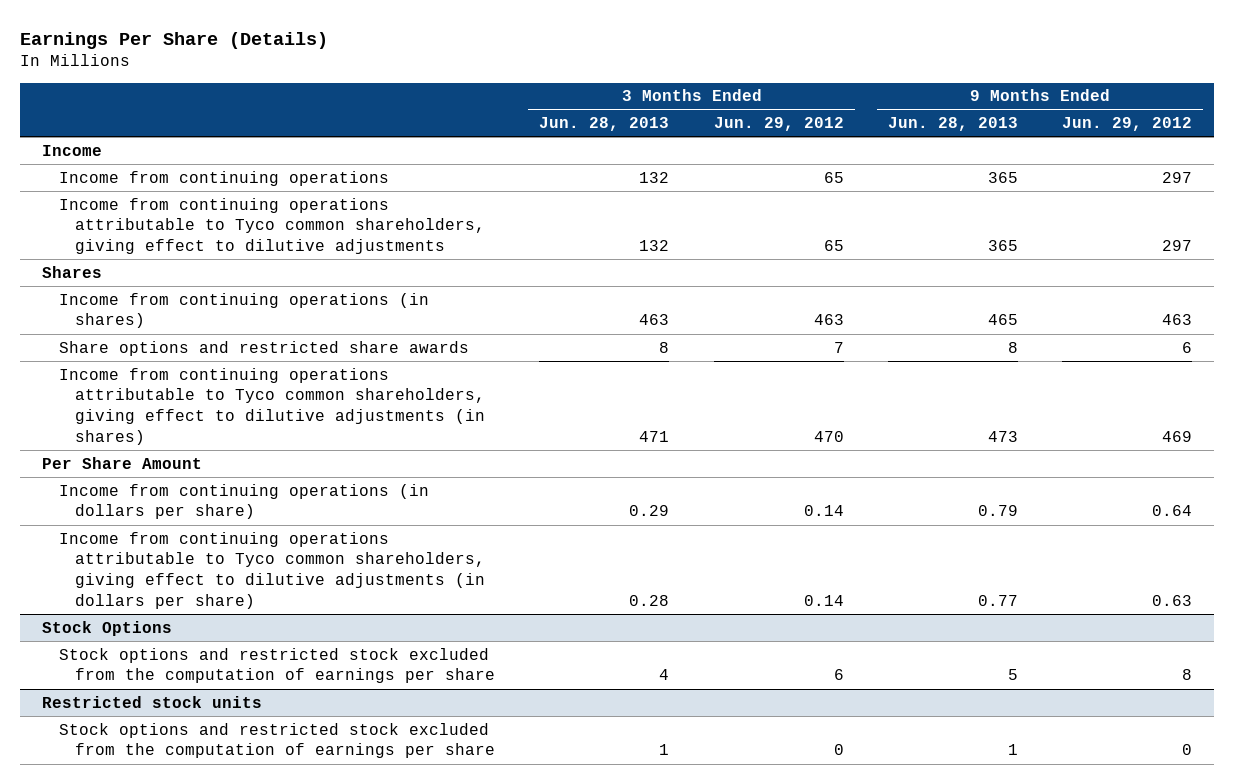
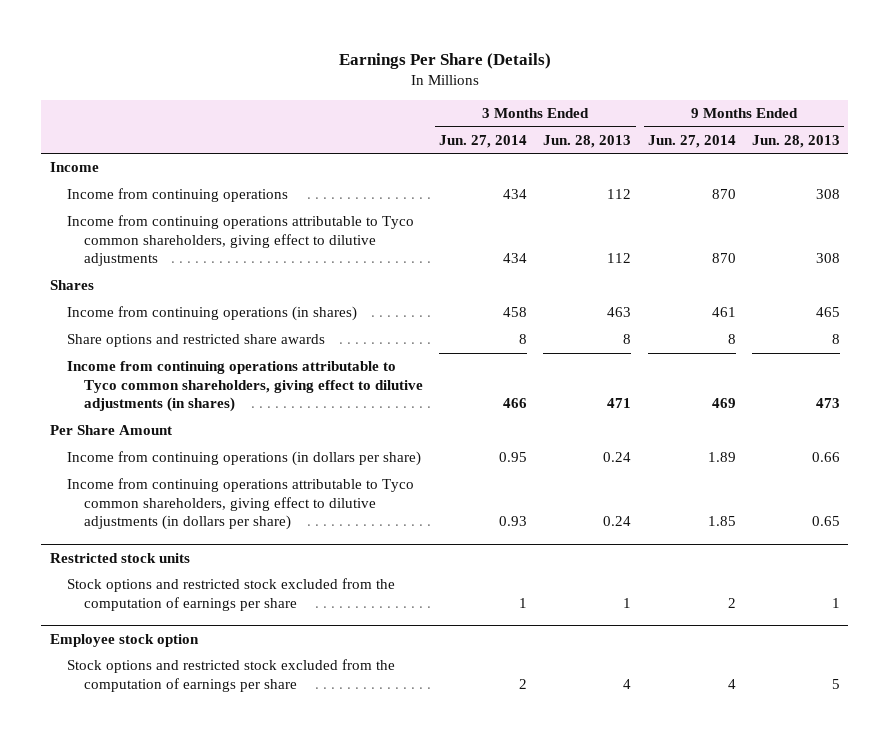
[713,117,844,132] Jun. 29, 2012 -> none
[1062,117,1193,132] Jun. 29, 2012 -> none
none -> [438,134,527,148] Jun. 27, 2014
none -> [647,134,736,148] Jun. 27, 2014
[639,171,670,183] 132 -> [607,189,632,200] 112
[988,171,1019,183] 365 -> [816,189,841,200] 308
[639,240,670,252] 132 -> [607,253,632,264] 112
[988,240,1019,252] 365 -> [816,253,841,264] 308
[41,620,172,636] Stock Options -> none
[58,647,496,684] Stock options and restricted stock excluded from the computation of earnings per share -> none
[629,505,670,517] 0.29 -> [603,452,632,463] 0.24
[978,505,1019,517] 0.79 -> [812,452,841,463] 0.66
[629,594,670,606] 0.28 -> [603,516,632,527] 0.24
[978,594,1019,606] 0.77 -> [812,516,841,527] 0.65
none -> [49,633,199,647] Employee stock option
none -> [66,659,395,692] Stock options and restricted stock excluded from the computation of earnings per share

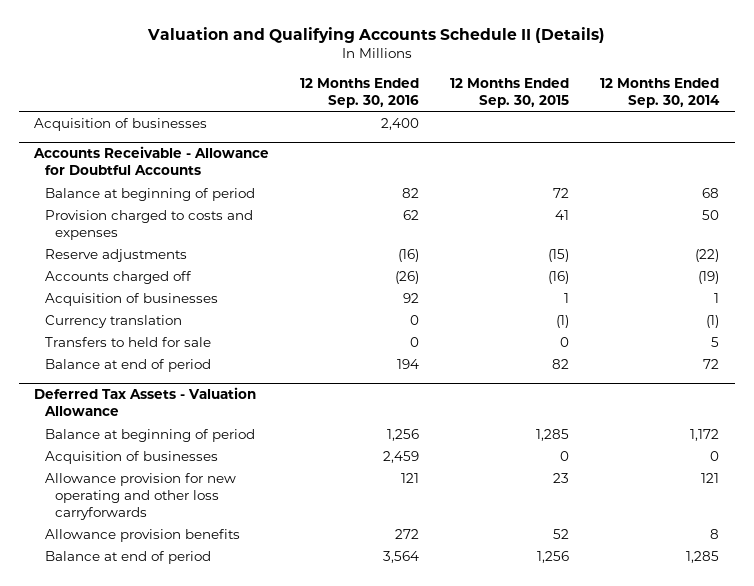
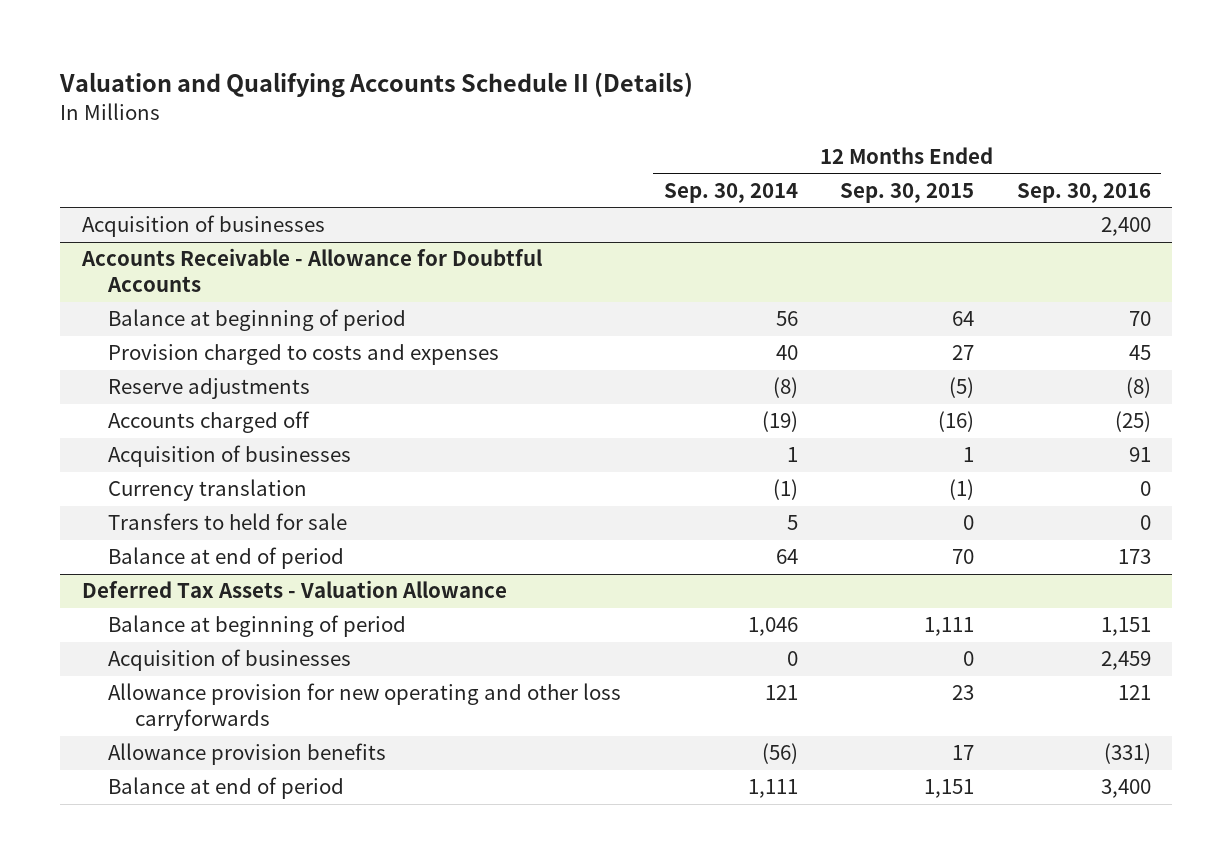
[402,187,420,198] 82 -> [1128,311,1151,327] 70
[553,187,570,198] 72 -> [952,311,975,327] 64
[702,187,720,198] 68 -> [775,311,798,327] 56
[403,209,420,220] 62 -> [1128,345,1151,361] 45
[555,209,570,220] 41 -> [952,345,975,361] 27
[702,209,720,220] 50 -> [775,345,798,361] 40
[398,248,420,262] (16) -> [1125,377,1151,399] (8)
[548,248,570,262] (15) -> [949,377,975,399] (5)
[695,248,720,262] (22) -> [772,377,798,399] (8)
[395,270,420,284] (26) -> [1114,411,1151,433] (25)
[403,292,420,303] 92 -> [1128,447,1151,463] 91
[397,358,420,369] 194 -> [1117,549,1151,565] 173
[552,358,570,369] 82 -> [952,549,975,565] 70
[703,358,720,369] 72 -> [775,549,798,565] 64
[387,428,420,441] 1,256 -> [1100,617,1151,637] 1,151
[536,428,570,441] 1,285 -> [924,617,975,637] 1,111
[690,428,720,441] 1,172 -> [747,617,798,637] 1,046
[395,528,420,539] 272 -> [1103,743,1151,765] (331)
[553,528,570,539] 52 -> [952,745,975,761] 17
[710,528,720,539] 8 -> [761,743,798,765] (56)
[383,550,420,563] 3,564 -> [1100,779,1151,799] 3,400
[537,550,570,563] 1,256 -> [924,779,975,799] 1,151
[686,550,720,563] 1,285 -> [747,779,798,799] 1,111

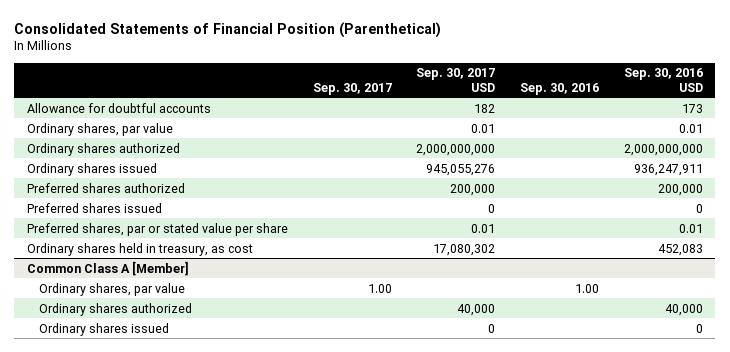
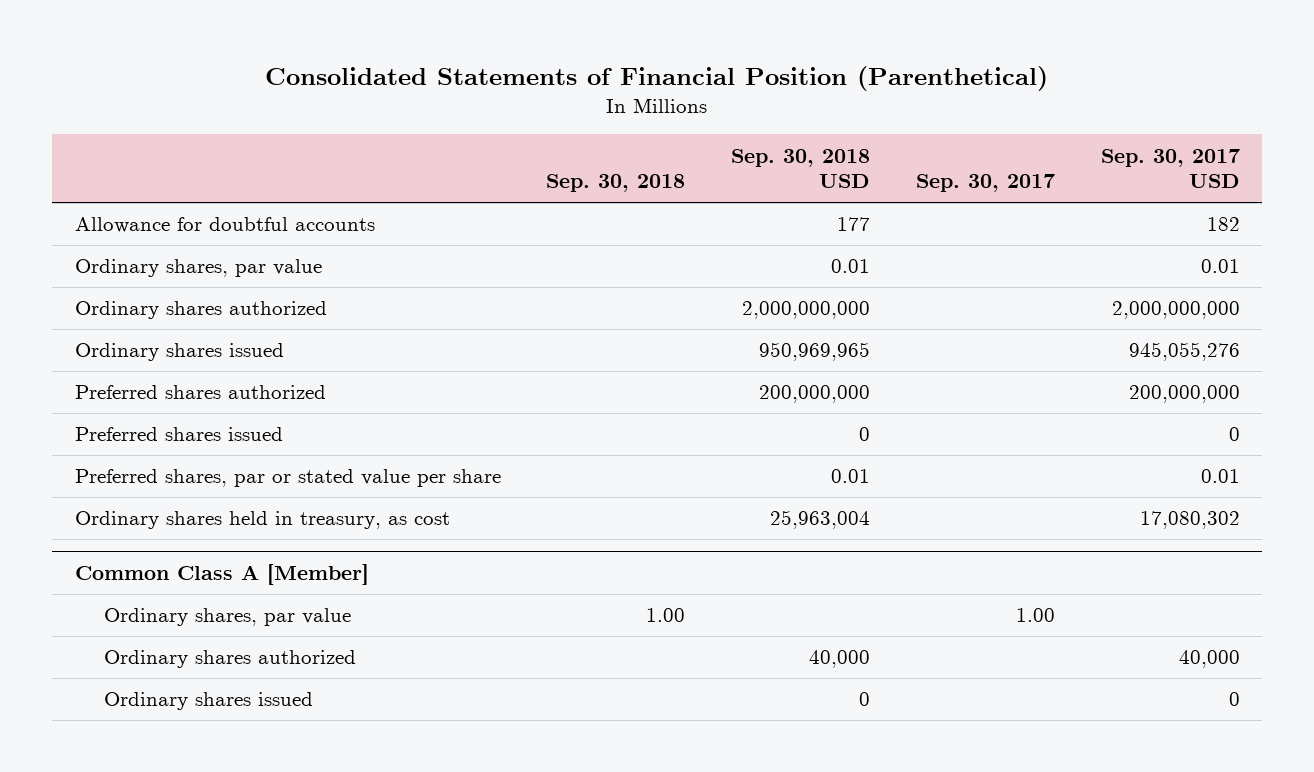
[519,82,599,95] Sep. 30, 2016 -> none
[623,68,703,92] Sep. 30, 2016 USD -> none
none -> [546,174,686,193] Sep. 30, 2018
none -> [731,148,871,189] Sep. 30, 2018 USD
[450,183,496,196] 200,000 -> [1128,385,1240,404] 200,000,000

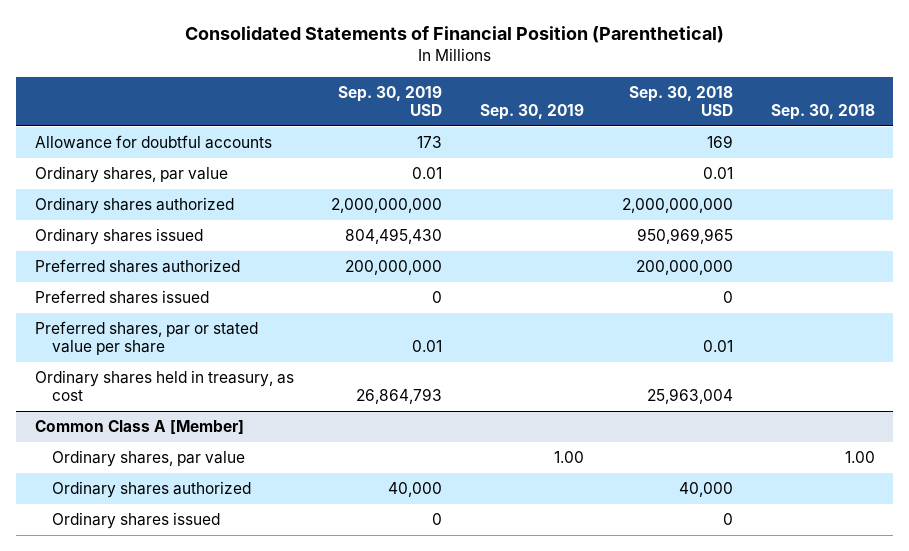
[915,174,1055,193] Sep. 30, 2017 -> none
[1100,148,1240,189] Sep. 30, 2017 USD -> none
none -> [338,86,443,117] Sep. 30, 2019 USD
none -> [480,104,585,121] Sep. 30, 2019
[837,217,871,232] 177 -> [706,134,733,148] 169

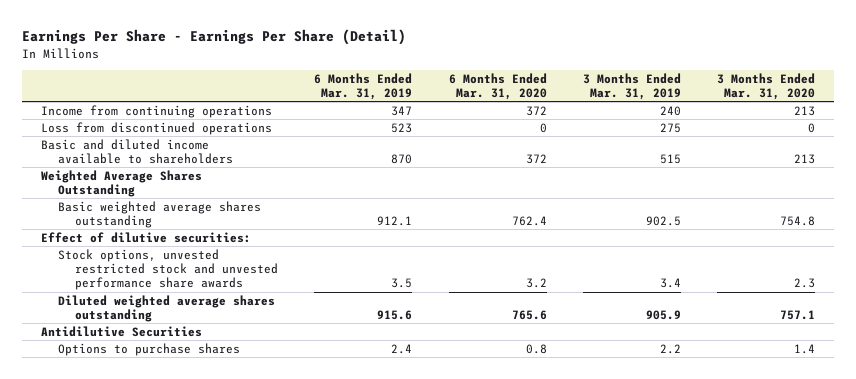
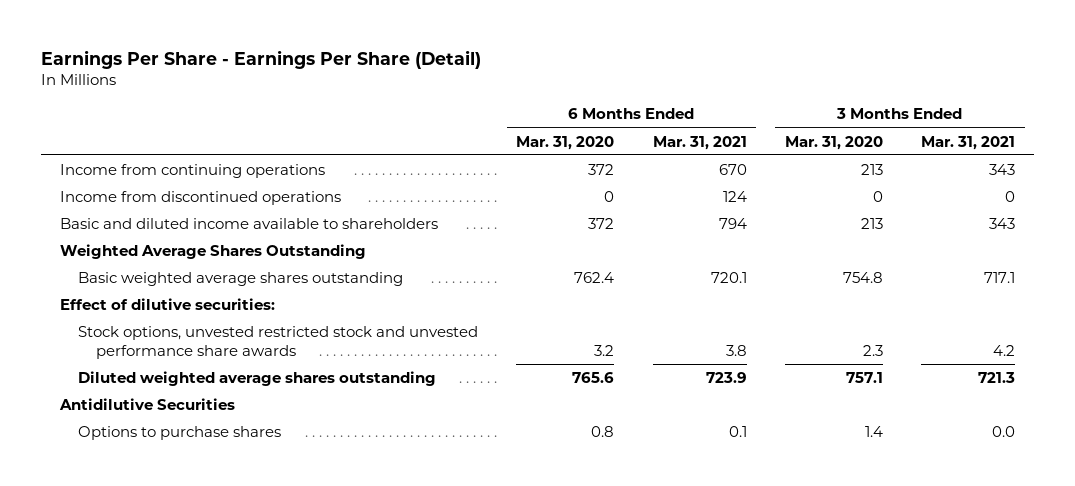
[314,72,413,101] 6 Months Ended Mar. 31, 2019 -> none
[583,72,682,101] 3 Months Ended Mar. 31, 2019 -> none
none -> [652,135,747,150] Mar. 31, 2021
none -> [921,135,1016,150] Mar. 31, 2021
[40,121,272,135] Loss from discontinued operations -> [60,190,342,205] Income from discontinued operations

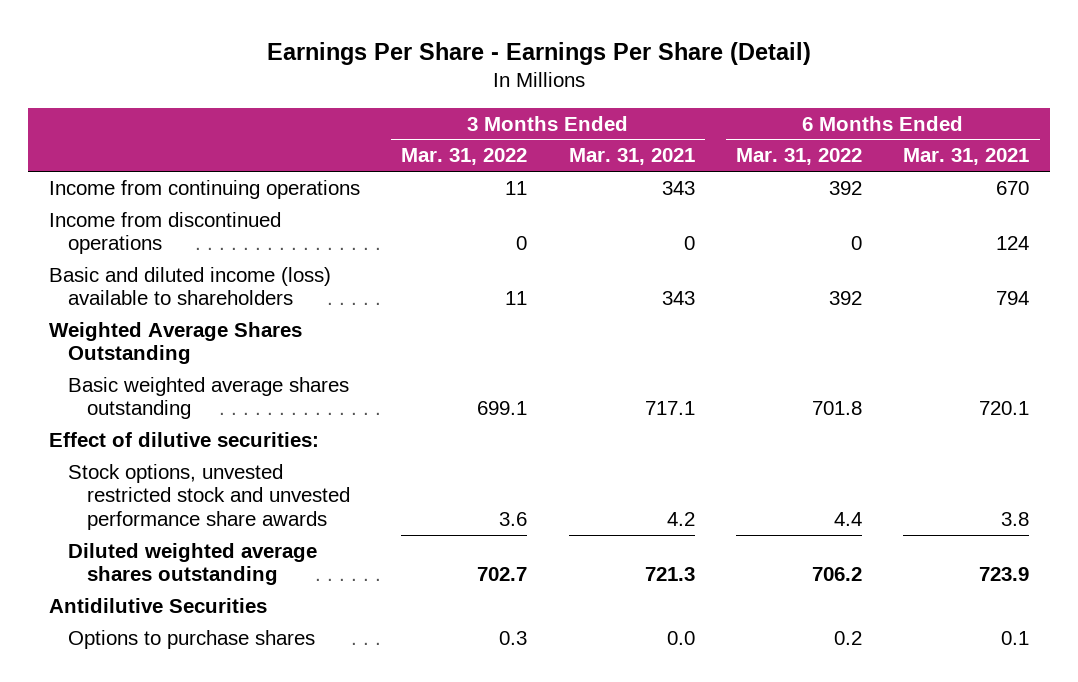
[516,135,615,150] Mar. 31, 2020 -> none
[784,135,883,150] Mar. 31, 2020 -> none
none -> [401,148,528,166] Mar. 31, 2022
none -> [735,148,862,166] Mar. 31, 2022
[60,217,439,229] Basic and diluted income available to shareholders -> [48,266,331,306] Basic and diluted income (loss) available to shareholders

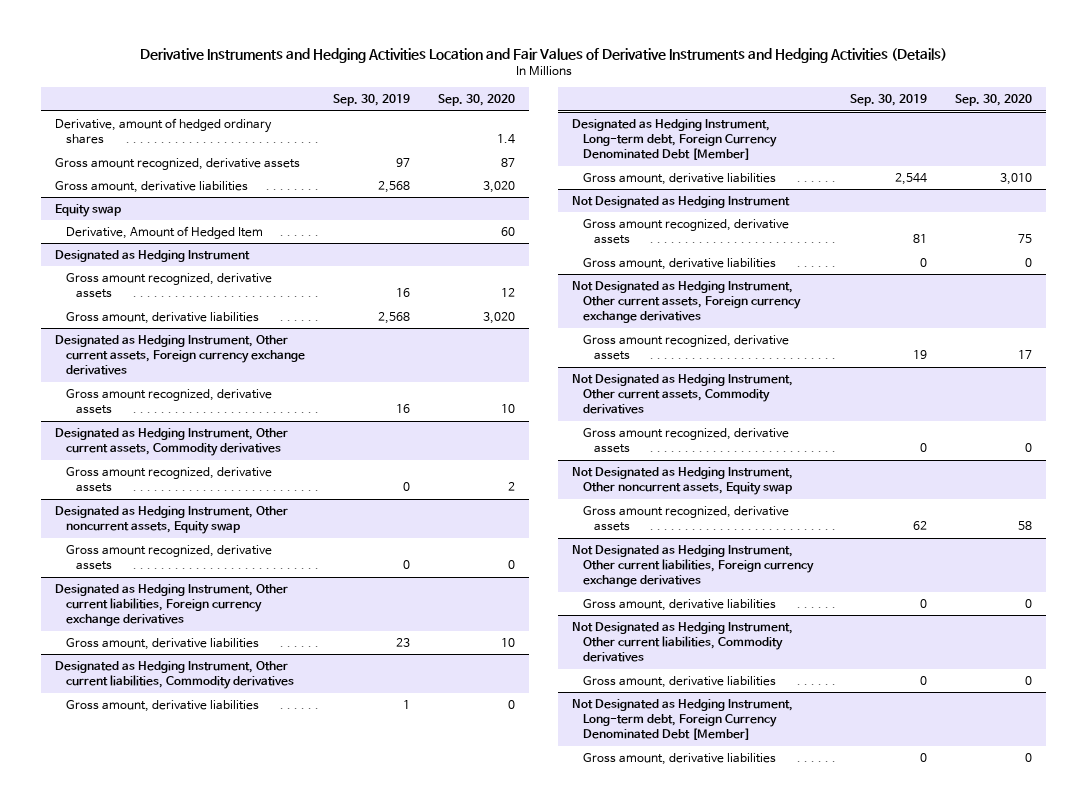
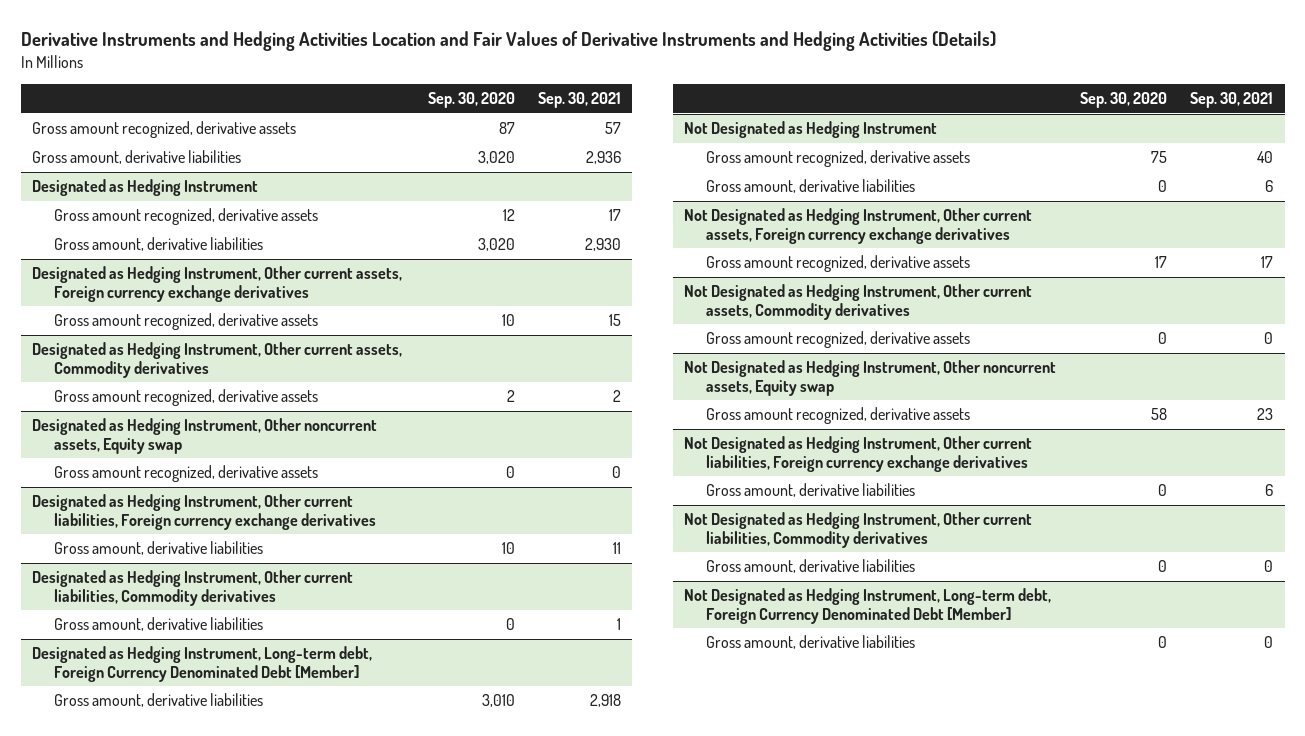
[332,94,410,107] Sep. 30, 2019 -> none
none -> [537,92,621,109] Sep. 30, 2021
[54,117,272,145] Derivative, amount of hedged ordinary shares -> none
[54,203,121,217] Equity swap -> none
[65,225,263,239] Derivative, Amount of Hedged Item -> none

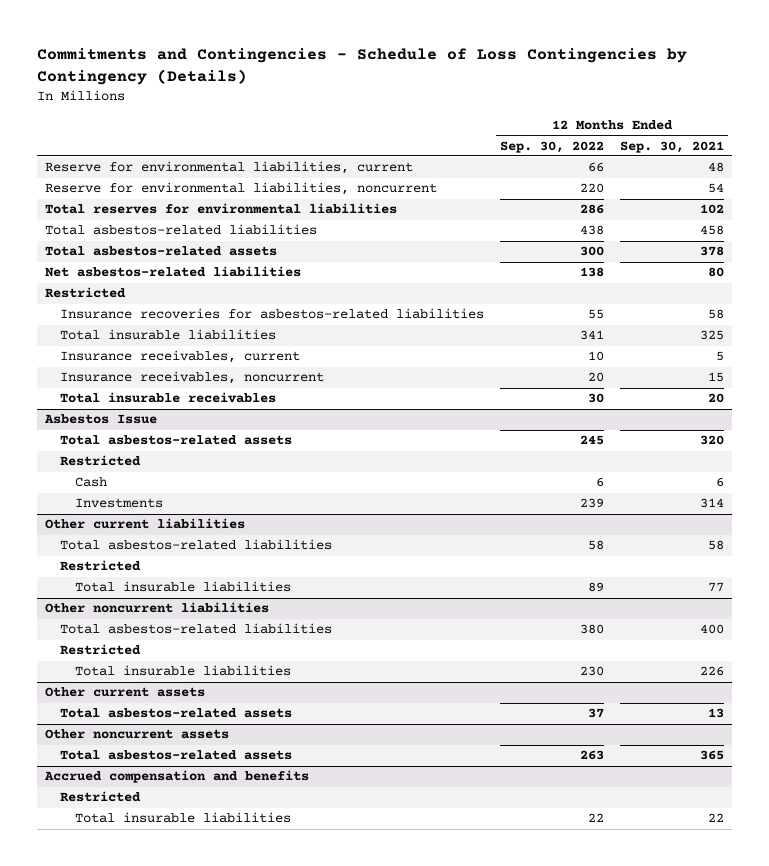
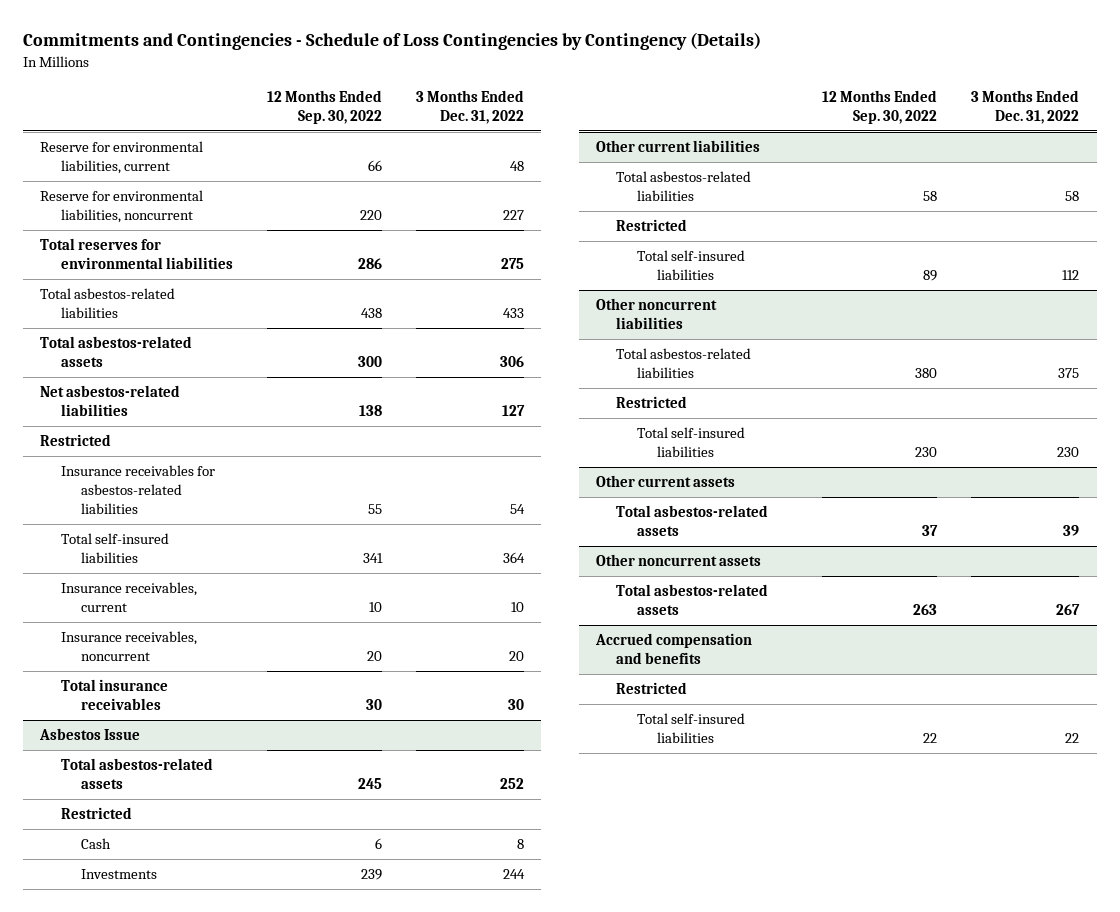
[619,140,724,153] Sep. 30, 2021 -> none
none -> [415,89,524,124] 3 Months Ended Dec. 31, 2022
[59,308,484,320] Insurance recoveries for asbestos-related liabilities -> [60,465,215,514] Insurance receivables for asbestos-related liabilities
[59,329,276,341] Total insurable liabilities -> [60,533,169,563] Total self-insured liabilities
[59,392,276,404] Total insurable receivables -> [60,679,168,710] Total insurance receivables
[75,581,292,593] Total insurable liabilities -> [636,250,745,280] Total self-insured liabilities
[75,665,292,677] Total insurable liabilities -> [636,427,745,457] Total self-insured liabilities
[75,812,292,824] Total insurable liabilities -> [636,713,745,743] Total self-insured liabilities

